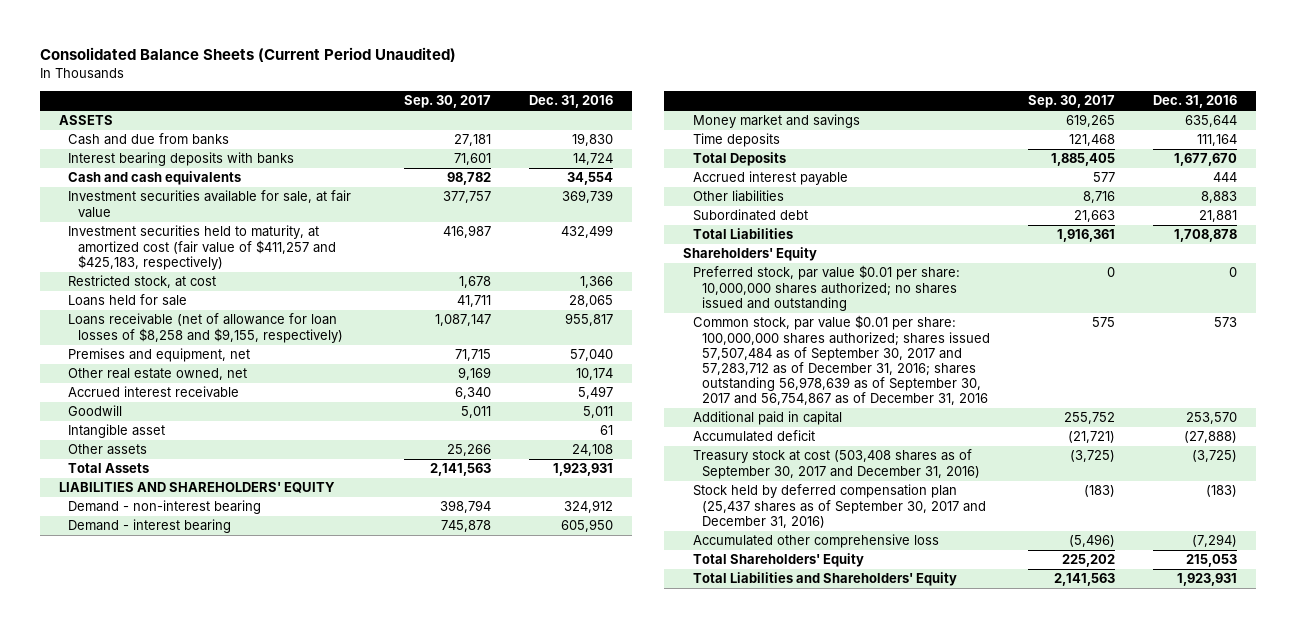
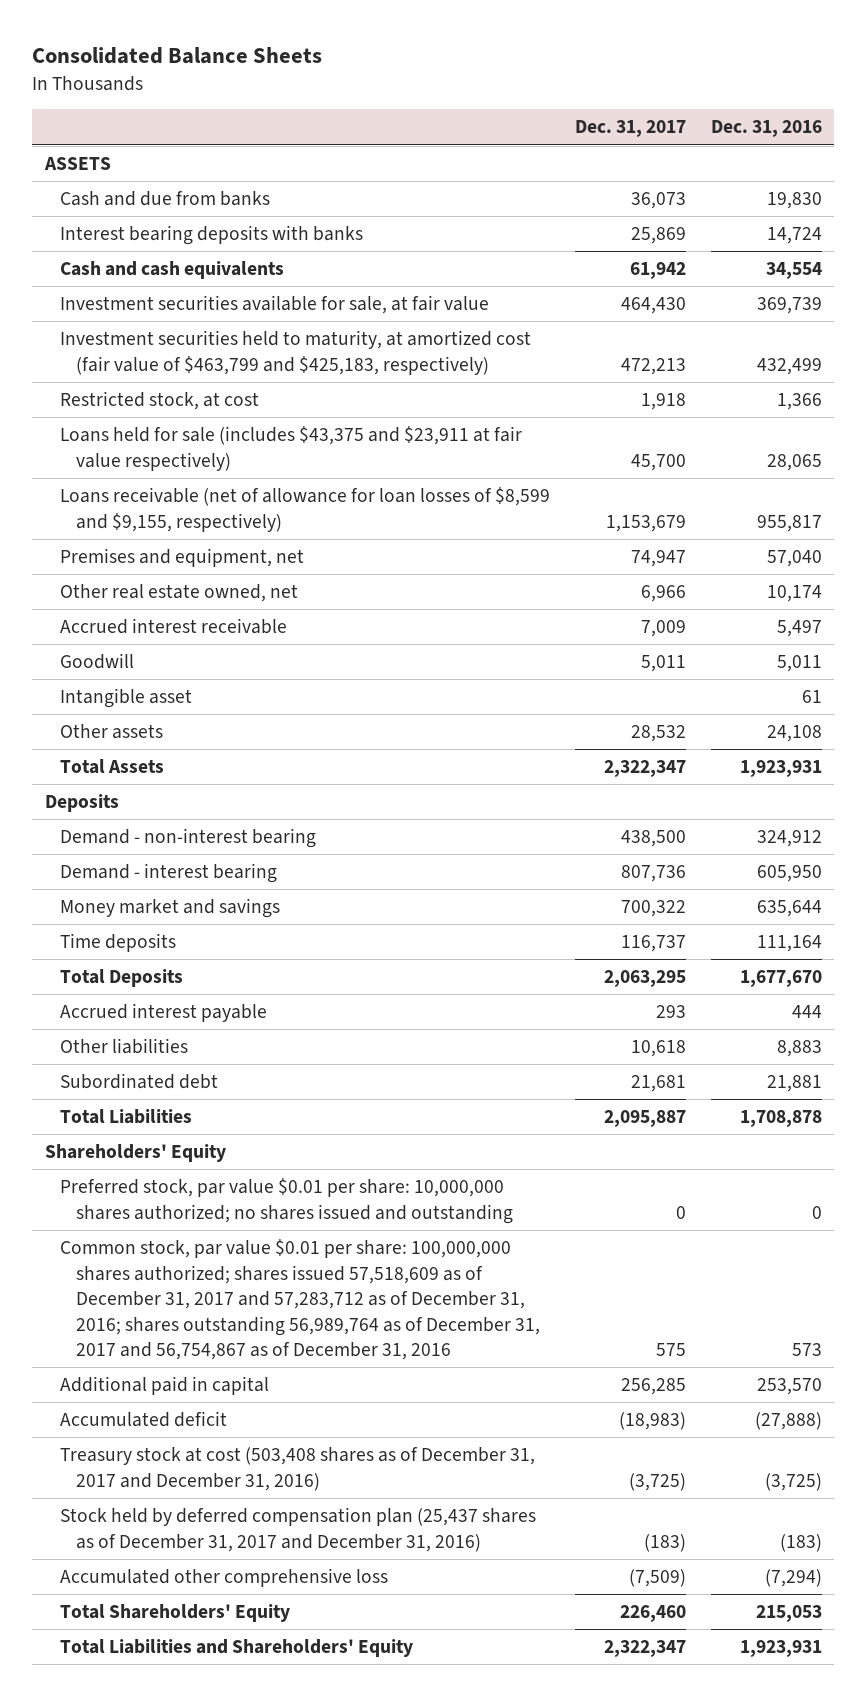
[39,47,456,63] Consolidated Balance Sheets (Current Period Unaudited) -> [32,47,323,65] Consolidated Balance Sheets
[403,95,491,109] Sep. 30, 2017 -> none
none -> [575,120,687,138] Dec. 31, 2017
[68,225,336,270] Investment securities held to maturity, at amortized cost (fair value of $411,257 and $425,183, respectively) -> [60,330,532,375] Investment securities held to maturity, at amortized cost (fair value of $463,799 and $425,183, respectively)
[68,294,188,307] Loans held for sale -> [60,426,523,471] Loans held for sale (includes $43,375 and $23,911 at fair value respectively)
[68,313,343,343] Loans receivable (net of allowance for loan losses of $8,258 and $9,155, respectively) -> [60,487,551,532] Loans receivable (net of allowance for loan losses of $8,599 and $9,155, respectively)
[58,482,335,494] LIABILITIES AND SHAREHOLDERS' EQUITY -> none
none -> [44,794,119,813] Deposits
[692,315,991,406] Common stock, par value $0.01 per share: 100,000,000 shares authorized; shares issued 57,507,484 as of September 30, 2017 and 57,283,712 as of December 31, 2016; shares outstanding 56,978,639 as of September 30, 2017 and 56,754,867 as of December 31, 2016 -> [60,1239,540,1360] Common stock, par value $0.01 per share: 100,000,000 shares authorized; shares issued 57,518,609 as of December 31, 2017 and 57,283,712 as of December 31, 2016; shares outstanding 56,989,764 as of December 31, 2017 and 56,754,867 as of December 31, 2016
[692,449,981,479] Treasury stock at cost (503,408 shares as of September 30, 2017 and December 31, 2016) -> [60,1447,536,1491] Treasury stock at cost (503,408 shares as of December 31, 2017 and December 31, 2016)
[692,484,987,528] Stock held by deferred compensation plan (25,437 shares as of September 30, 2017 and December 31, 2016) -> [60,1507,537,1552] Stock held by deferred compensation plan (25,437 shares as of December 31, 2017 and December 31, 2016)

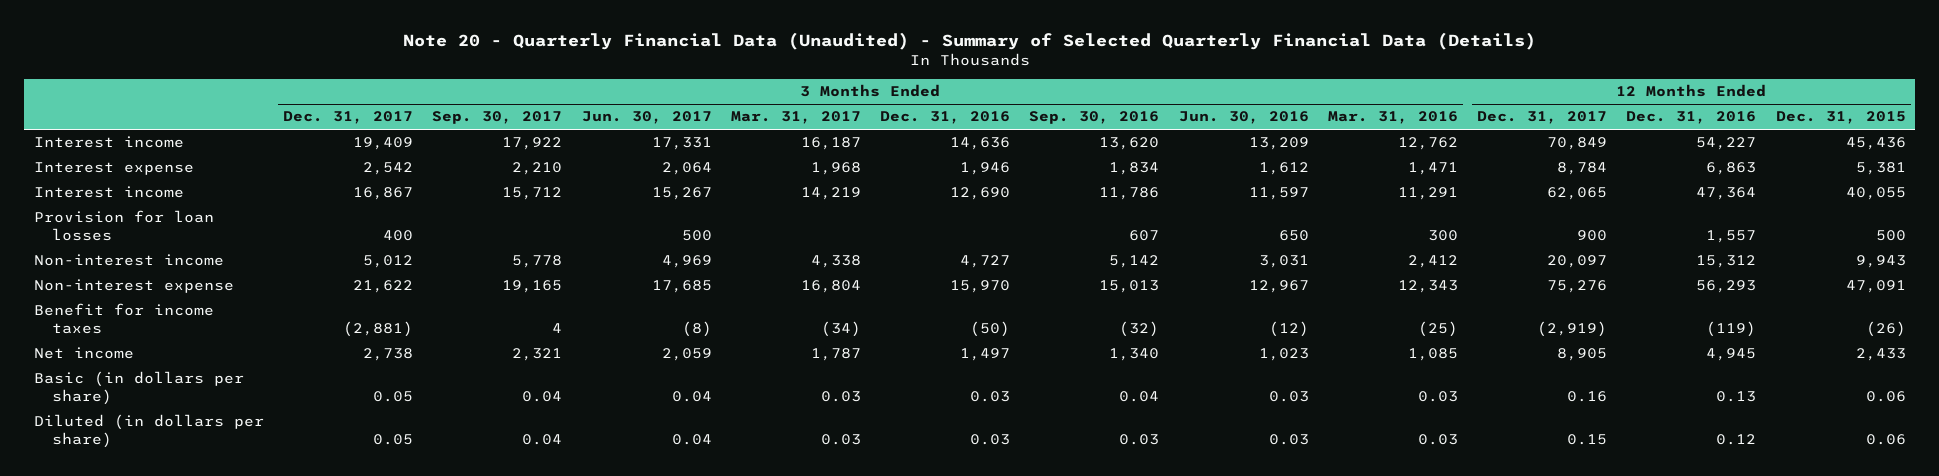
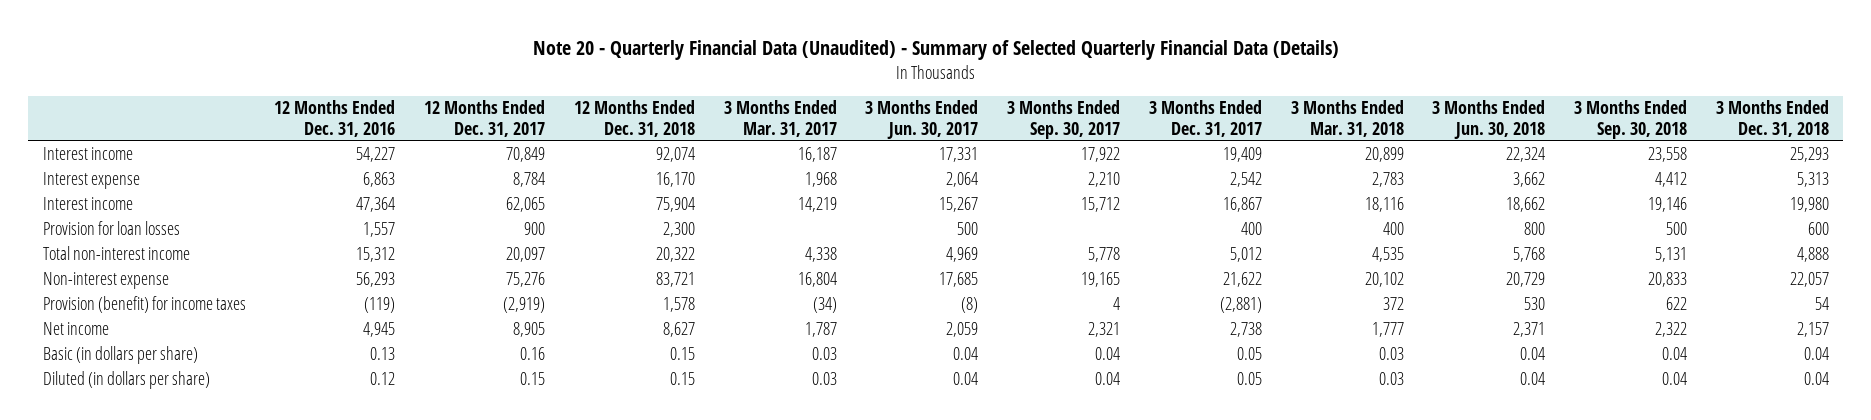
[880,111,1011,125] Dec. 31, 2016 -> none
[1029,111,1160,125] Sep. 30, 2016 -> none
[1178,111,1309,125] Jun. 30, 2016 -> none
[1327,111,1458,125] Mar. 31, 2016 -> none
[1775,111,1906,125] Dec. 31, 2015 -> none
none -> [573,100,695,137] 12 Months Ended Dec. 31, 2018
none -> [1290,100,1404,137] 3 Months Ended Mar. 31, 2018
none -> [1432,100,1546,139] 3 Months Ended Jun. 30, 2018
none -> [1574,100,1688,139] 3 Months Ended Sep. 30, 2018
none -> [1715,100,1829,137] 3 Months Ended Dec. 31, 2018
[33,254,224,267] Non-interest income -> [42,246,190,261] Total non-interest income
[33,303,214,335] Benefit for income taxes -> [42,296,246,314] Provision (benefit) for income taxes

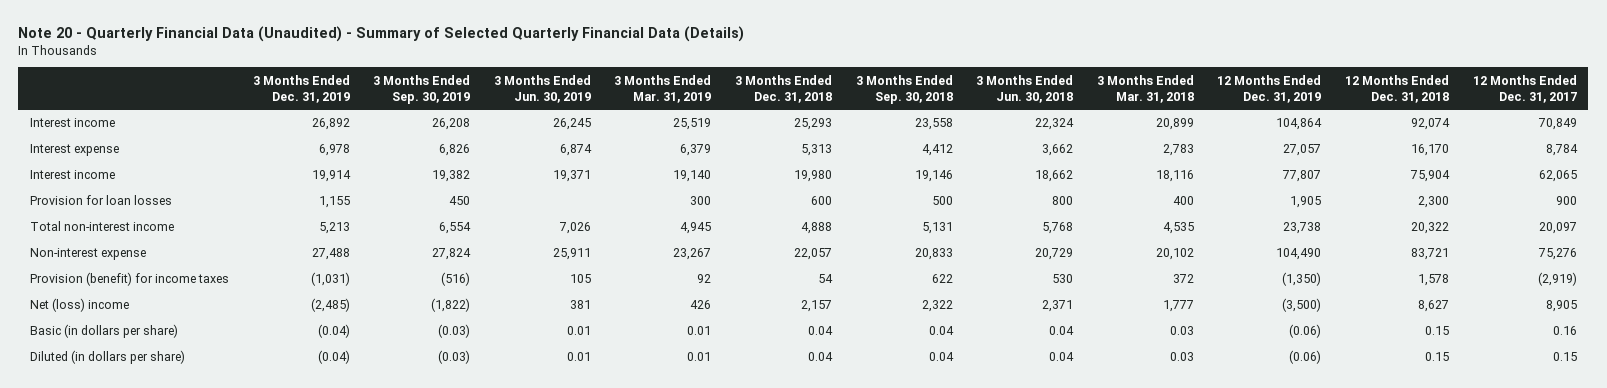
[274,100,396,137] 12 Months Ended Dec. 31, 2016 -> none
[723,100,837,137] 3 Months Ended Mar. 31, 2017 -> none
[865,100,979,139] 3 Months Ended Jun. 30, 2017 -> none
[1007,100,1121,139] 3 Months Ended Sep. 30, 2017 -> none
[1148,100,1262,137] 3 Months Ended Dec. 31, 2017 -> none
none -> [252,74,350,103] 3 Months Ended Dec. 31, 2019
none -> [373,74,471,104] 3 Months Ended Sep. 30, 2019
none -> [493,74,591,103] 3 Months Ended Jun. 30, 2019
none -> [614,74,712,103] 3 Months Ended Mar. 31, 2019
none -> [1217,74,1322,103] 12 Months Ended Dec. 31, 2019
[42,322,109,336] Net income -> [29,298,129,313] Net (loss) income

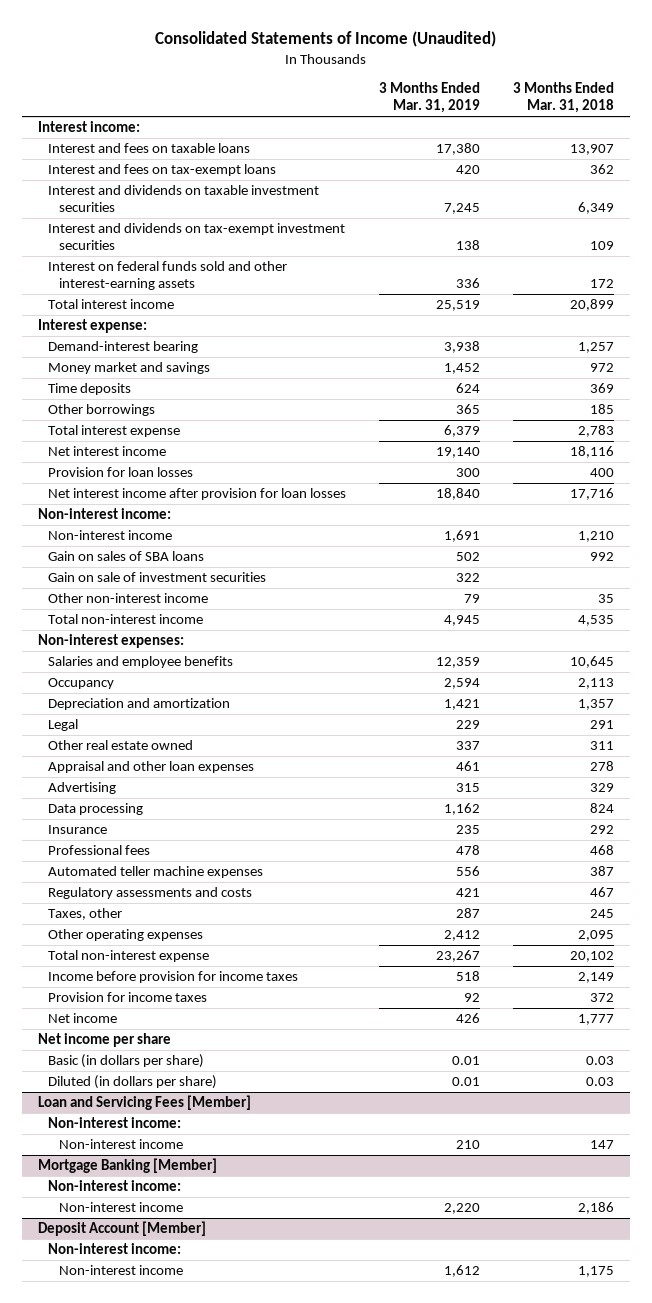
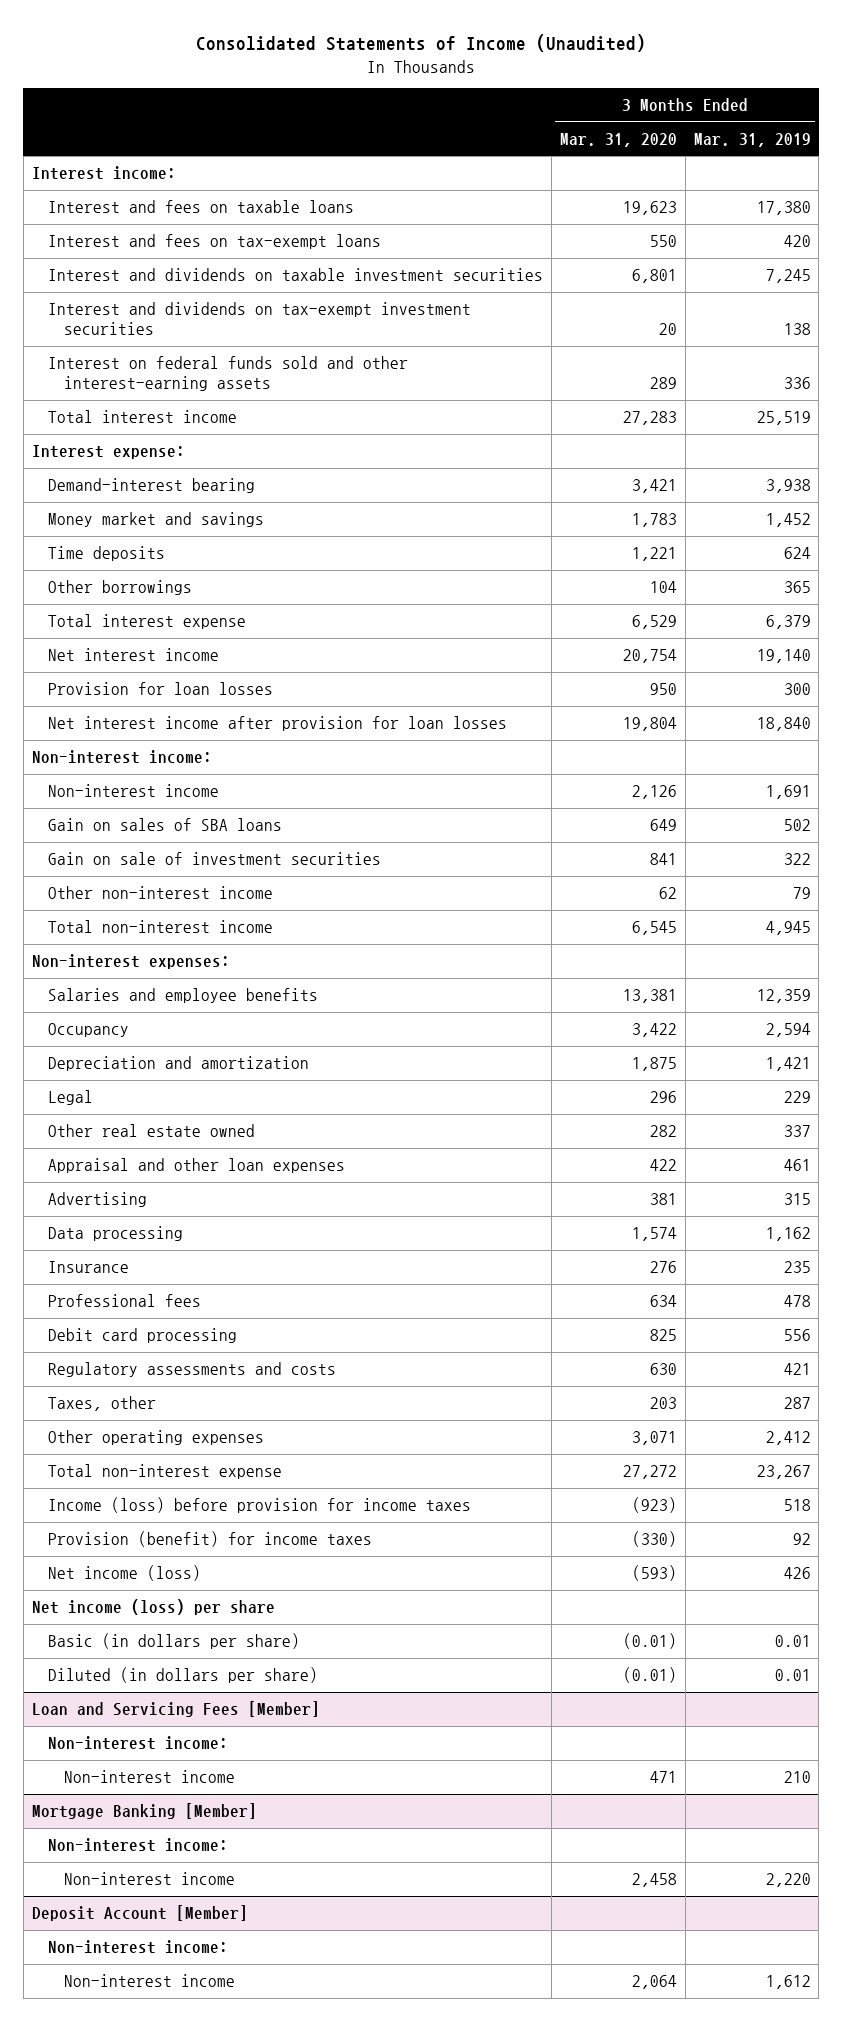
[512,82,614,114] 3 Months Ended Mar. 31, 2018 -> none
none -> [559,132,677,147] Mar. 31, 2020
[48,866,264,879] Automated teller machine expenses -> [47,1328,237,1344] Debit card processing
[48,971,299,984] Income before provision for income taxes -> [47,1497,471,1514] Income (loss) before provision for income taxes
[48,992,208,1003] Provision for income taxes -> [47,1531,372,1548] Provision (benefit) for income taxes
[48,1013,118,1024] Net income -> [47,1565,201,1582] Net income (loss)
[38,1033,172,1048] Net income per share -> [31,1599,275,1616] Net income (loss) per share

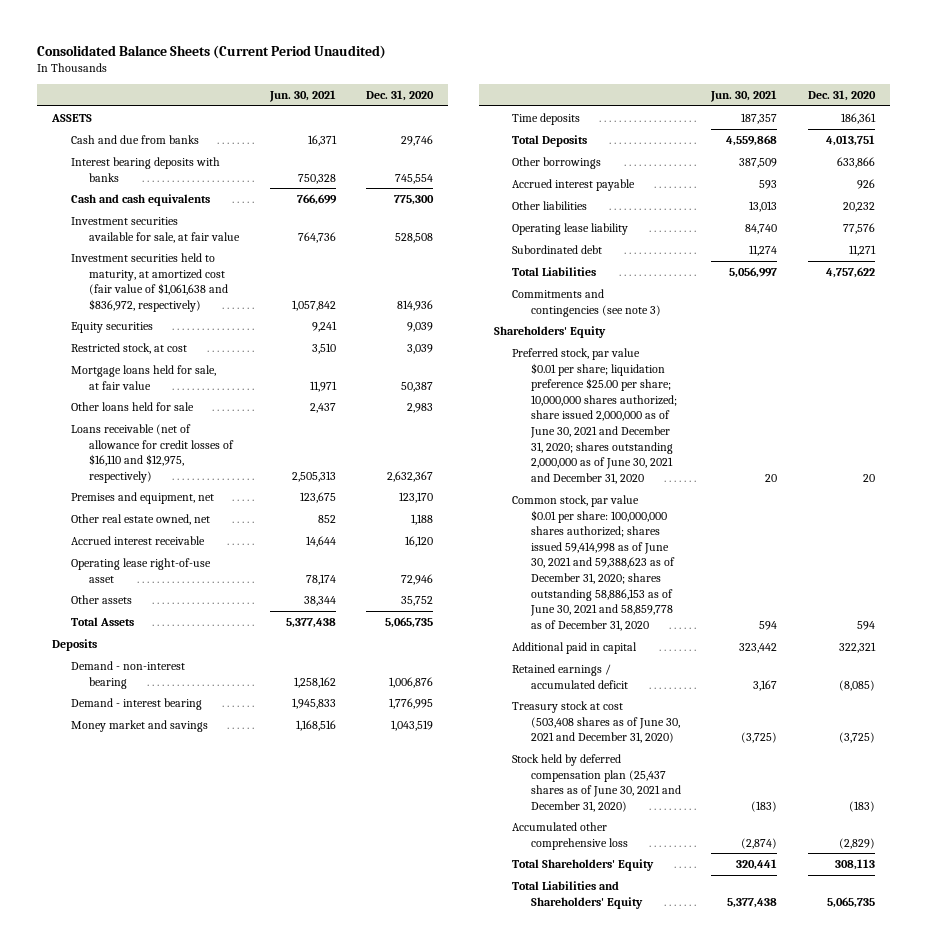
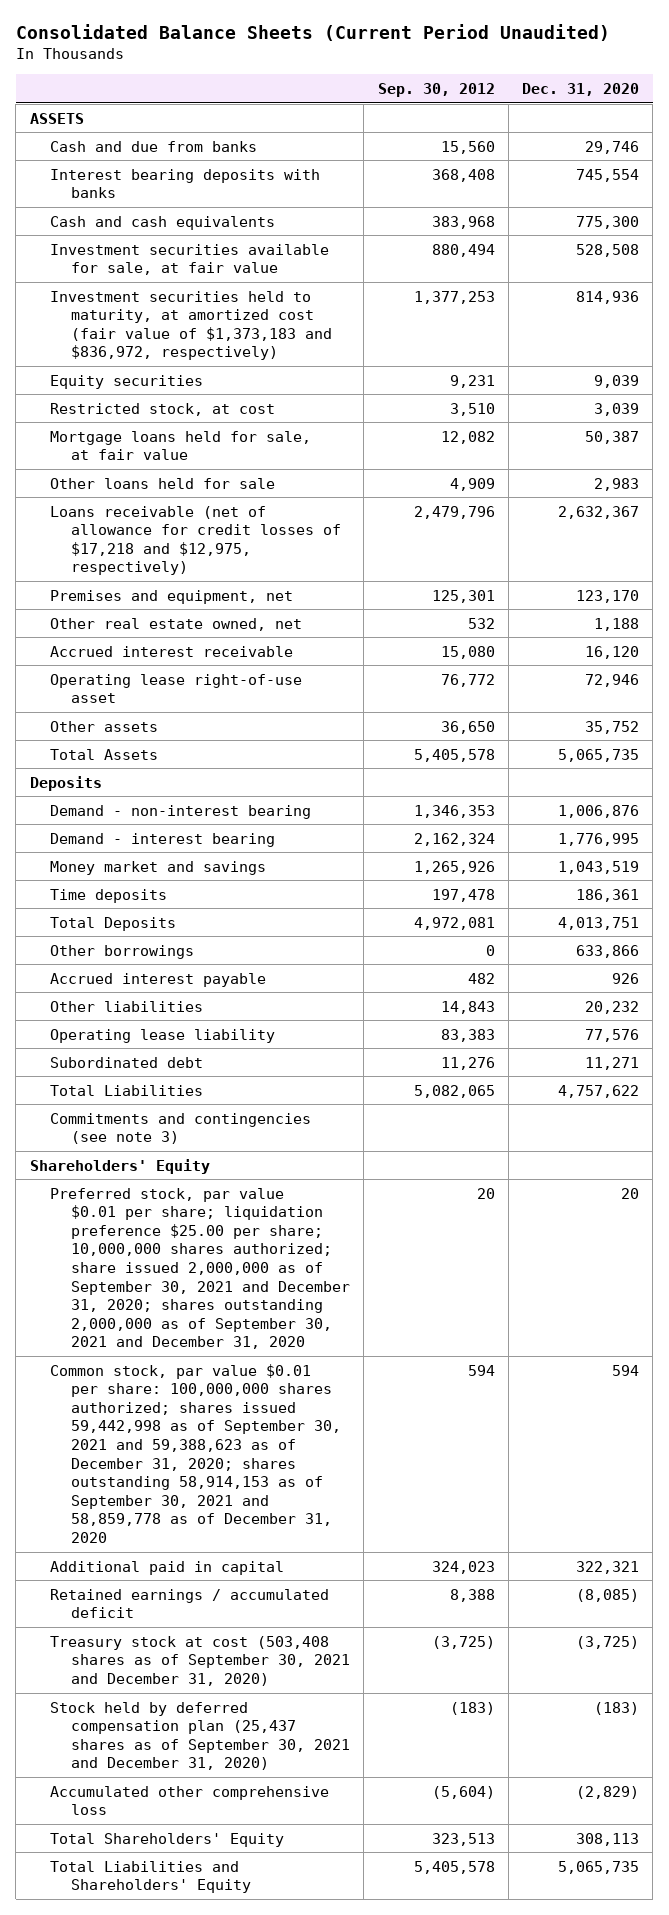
[268,89,336,102] Jun. 30, 2021 -> none
none -> [377,83,495,98] Sep. 30, 2012
[70,252,229,312] Investment securities held to maturity, at amortized cost (fair value of $1,061,638 and $836,972, respectively) -> [50,290,333,361] Investment securities held to maturity, at amortized cost (fair value of $1,373,183 and $836,972, respectively)
[70,423,235,483] Loans receivable (net of allowance for credit losses of $16,110 and $12,975, respectively) -> [50,505,342,576] Loans receivable (net of allowance for credit losses of $17,218 and $12,975, respectively)
[512,347,677,485] Preferred stock, par value $0.01 per share; liquidation preference $25.00 per share; 10,000,000 shares authorized; share issued 2,000,000 as of June 30, 2021 and December 31, 2020; shares outstanding 2,000,000 as of June 30, 2021 and December 31, 2020 -> [50,1187,351,1350] Preferred stock, par value $0.01 per share; liquidation preference $25.00 per share; 10,000,000 shares authorized; share issued 2,000,000 as of September 30, 2021 and December 31, 2020; shares outstanding 2,000,000 as of September 30, 2021 and December 31, 2020
[512,494,675,632] Common stock, par value $0.01 per share: 100,000,000 shares authorized; shares issued 59,414,998 as of June 30, 2021 and 59,388,623 as of December 31, 2020; shares outstanding 58,886,153 as of June 30, 2021 and 58,859,778 as of December 31, 2020 -> [50,1363,342,1543] Common stock, par value $0.01 per share: 100,000,000 shares authorized; shares issued 59,442,998 as of September 30, 2021 and 59,388,623 as of December 31, 2020; shares outstanding 58,914,153 as of September 30, 2021 and 58,859,778 as of December 31, 2020
[512,700,680,744] Treasury stock at cost (503,408 shares as of June 30, 2021 and December 31, 2020) -> [50,1635,351,1686] Treasury stock at cost (503,408 shares as of September 30, 2021 and December 31, 2020)
[512,753,681,812] Stock held by deferred compensation plan (25,437 shares as of June 30, 2021 and December 31, 2020) -> [50,1701,351,1771] Stock held by deferred compensation plan (25,437 shares as of September 30, 2021 and December 31, 2020)

